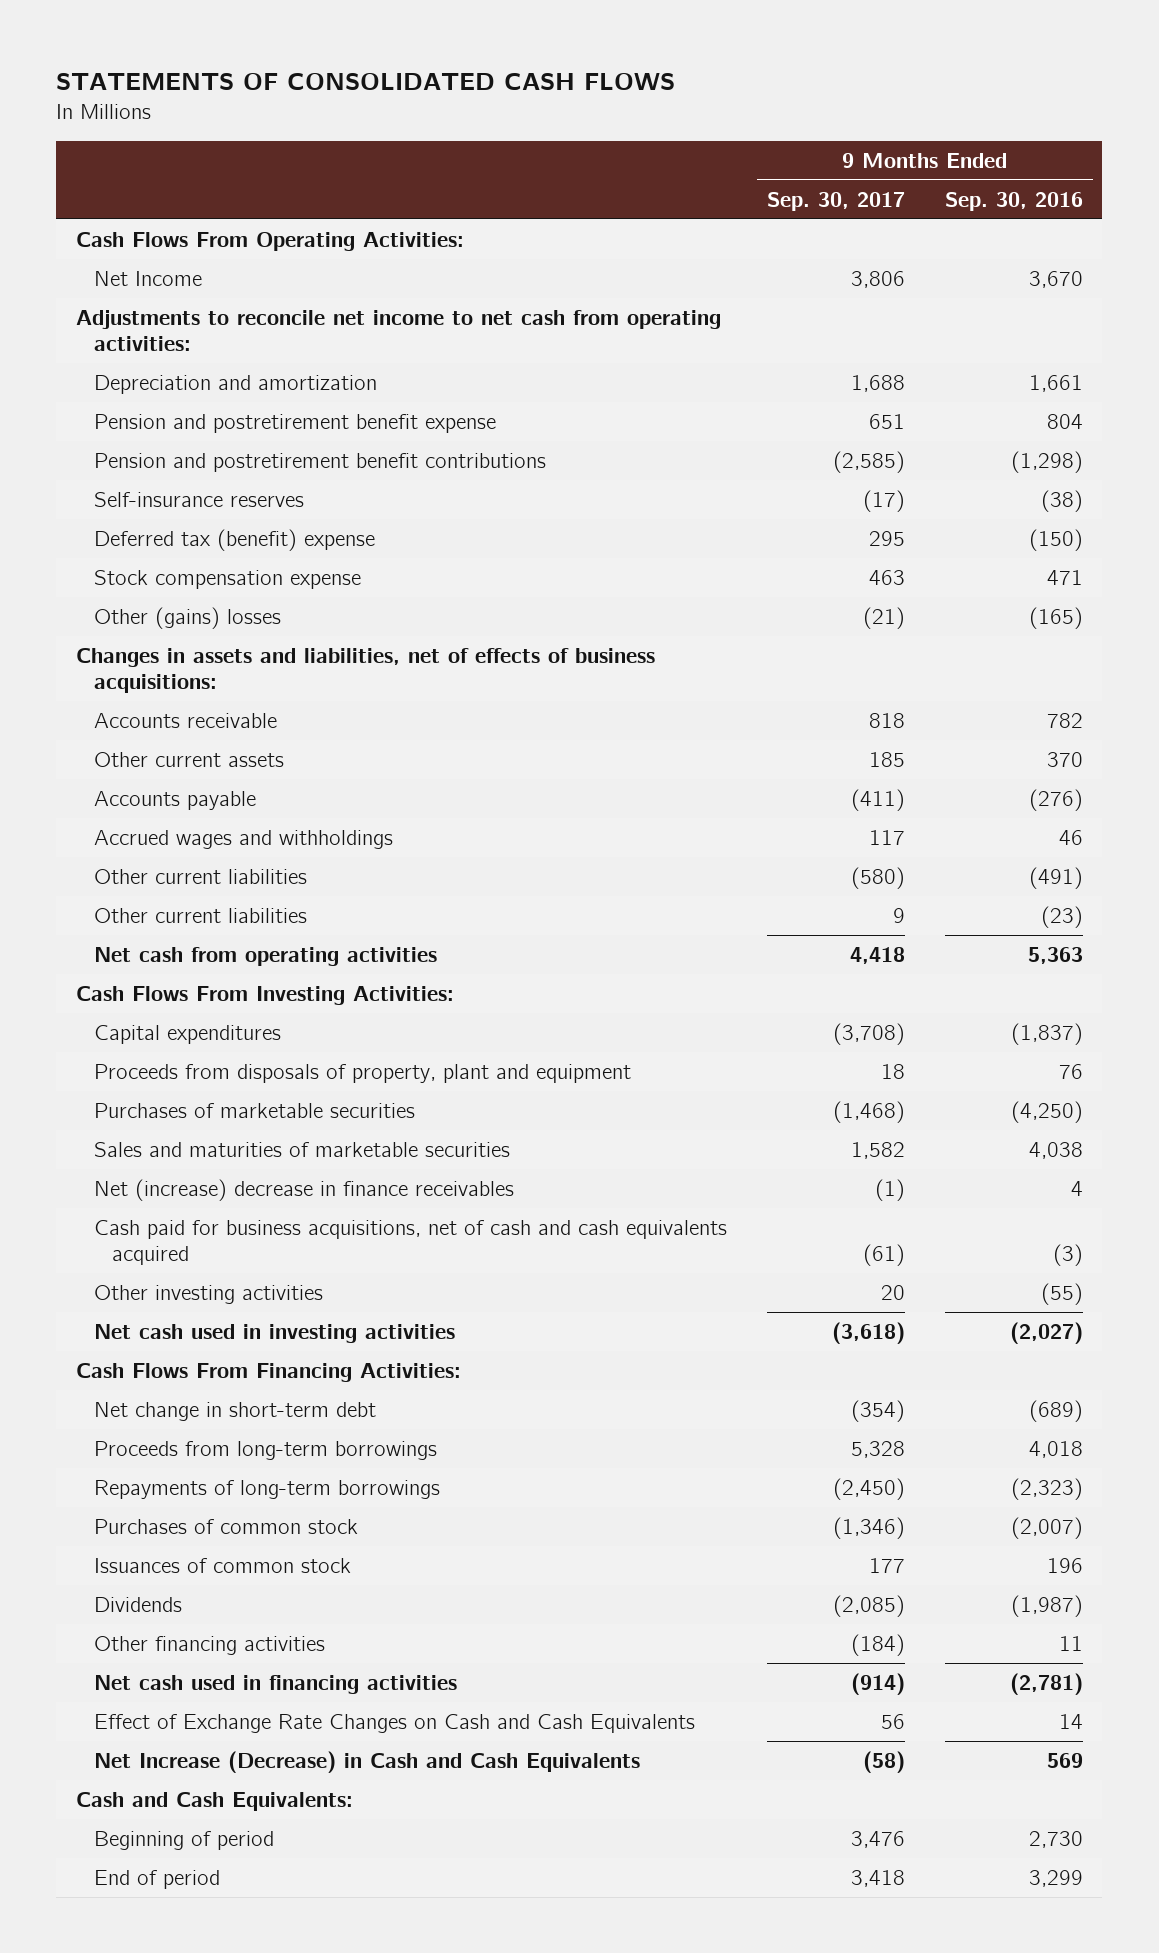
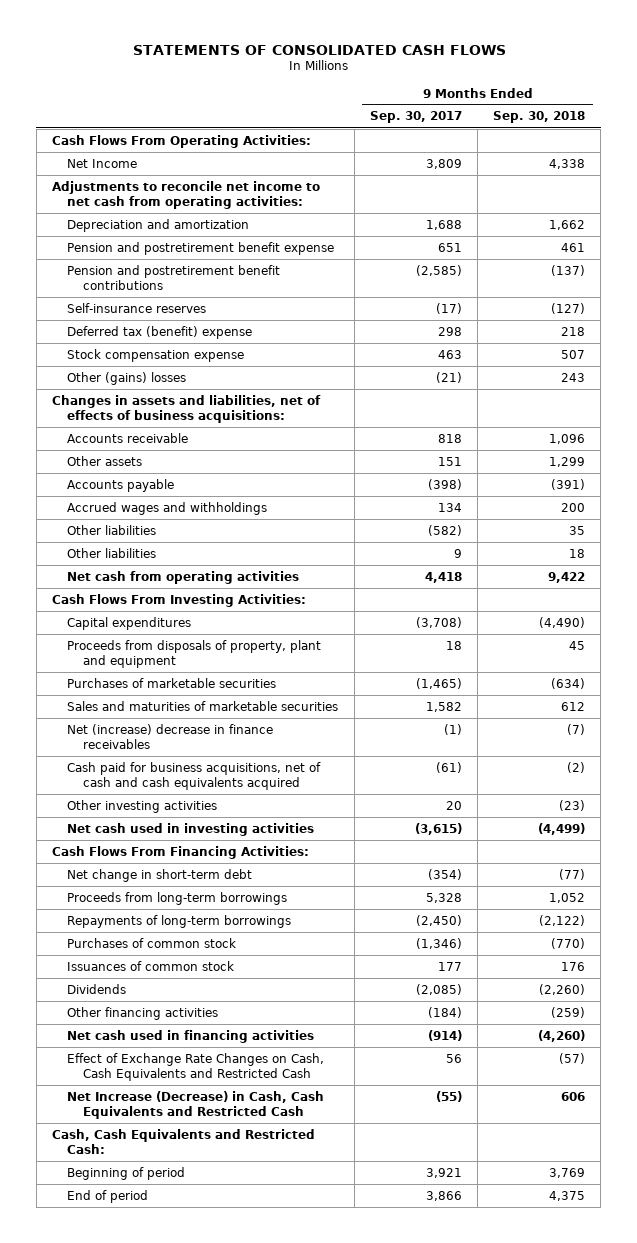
[944,191,1083,211] Sep. 30, 2016 -> none
none -> [493,111,586,124] Sep. 30, 2018
[850,270,905,288] 3,806 -> [425,158,462,169] 3,809
[868,530,905,546] 295 -> [437,326,462,336] 298
[94,751,285,767] Other current assets -> [67,455,143,466] Other assets
[868,751,905,767] 185 -> [437,456,462,466] 151
[850,788,905,811] (411) -> [427,478,462,490] (398)
[868,829,905,845] 117 -> [437,502,462,512] 134
[94,868,308,884] Other current liabilities -> [67,524,157,535] Other liabilities
[850,866,905,889] (580) -> [427,524,462,536] (582)
[94,907,308,923] Other current liabilities -> [67,547,157,558] Other liabilities
[832,1100,905,1123] (1,468) -> [415,677,462,689] (1,465)
[831,1321,905,1344] (3,618) -> [414,822,462,835] (3,615)
[94,1713,696,1733] Effect of Exchange Rate Changes on Cash and Cash Equivalents -> [67,1052,325,1081] Effect of Exchange Rate Changes on Cash, Cash Equivalents and Restricted Cash
[94,1750,641,1773] Net Increase (Decrease) in Cash and Cash Equivalents -> [67,1090,325,1119] Net Increase (Decrease) in Cash, Cash Equivalents and Restricted Cash
[862,1750,905,1773] (58) -> [435,1090,462,1102] (55)
[76,1791,354,1811] Cash and Cash Equivalents: -> [52,1128,316,1154] Cash, Cash Equivalents and Restricted Cash:
[850,1830,905,1848] 3,476 -> [425,1167,462,1178] 3,921
[850,1869,905,1887] 3,418 -> [425,1190,462,1201] 3,866

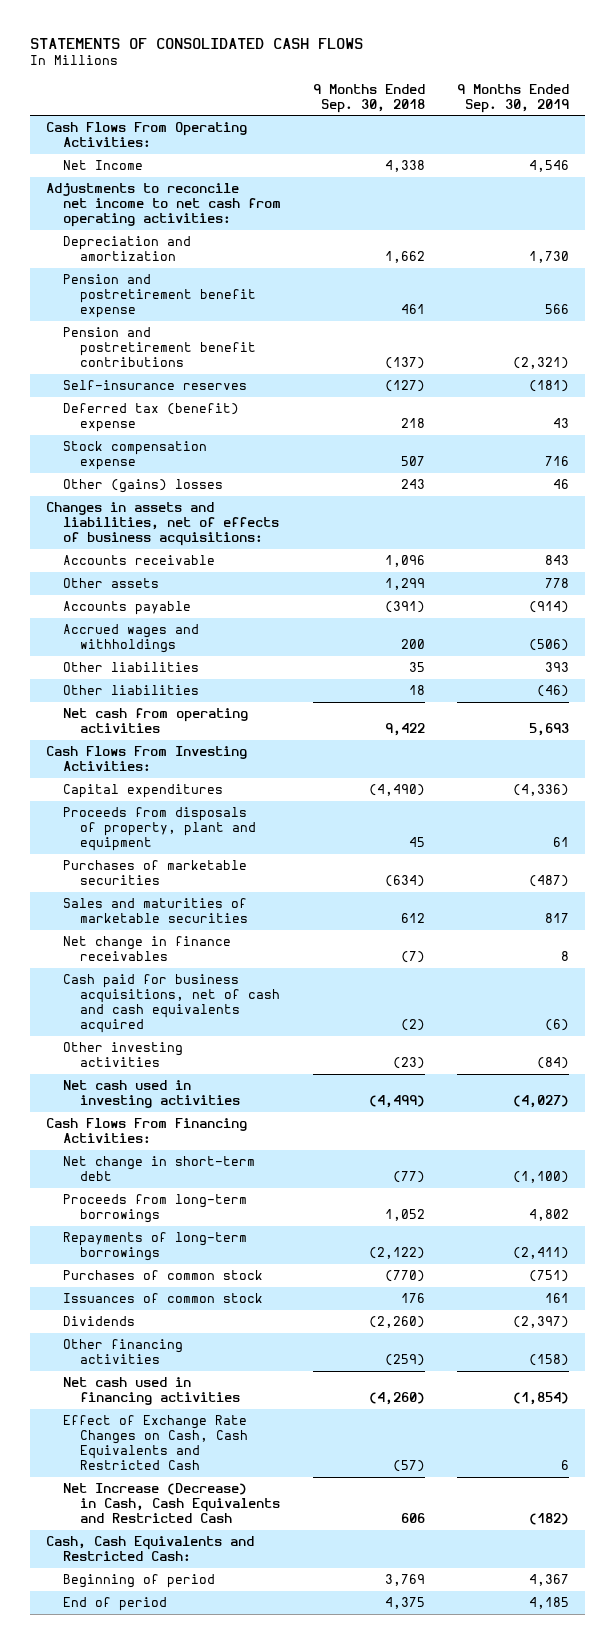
[369,111,462,124] Sep. 30, 2017 -> none
none -> [456,83,569,113] 9 Months Ended Sep. 30, 2019
[67,723,274,749] Net (increase) decrease in finance receivables -> [62,936,231,962] Net change in finance receivables

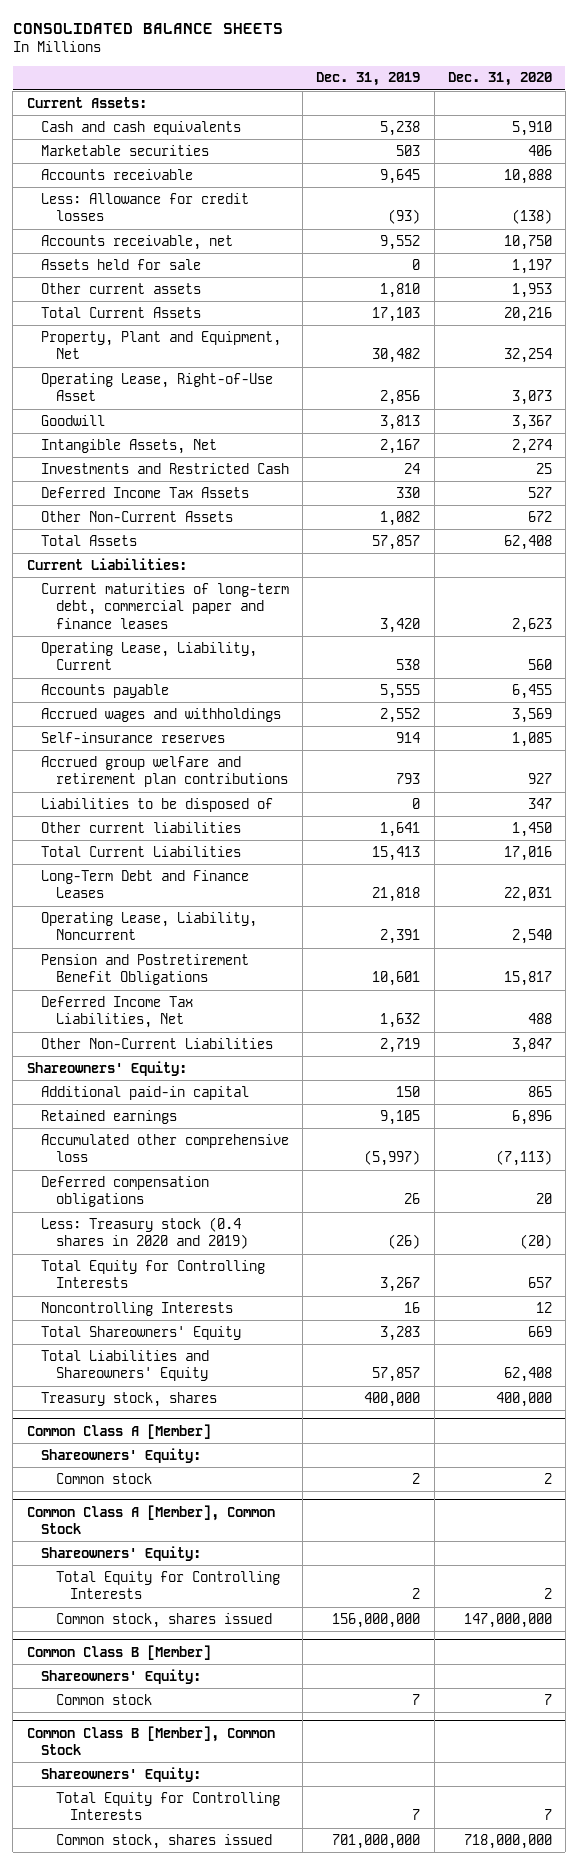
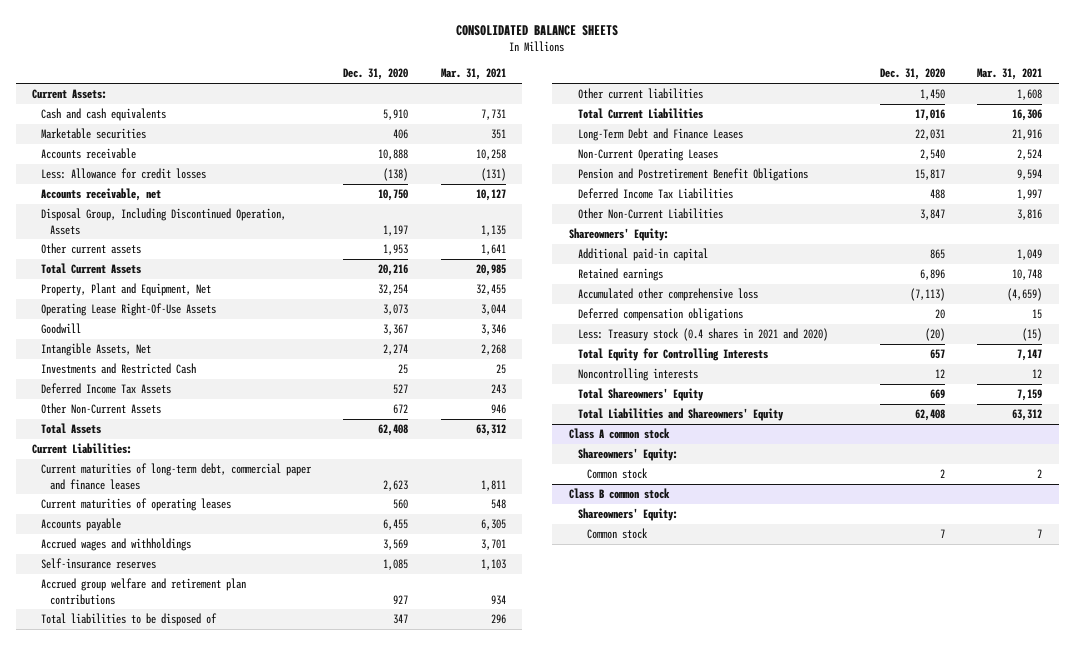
[316,72,421,87] Dec. 31, 2019 -> none
none -> [440,68,506,81] Mar. 31, 2021
[41,258,202,270] Assets held for sale -> [41,208,287,235] Disposal Group, Including Discontinued Operation, Assets
[41,372,274,402] Operating Lease, Right-of-Use Asset -> [41,303,217,317] Operating Lease Right-Of-Use Assets
[41,641,258,671] Operating Lease, Liability, Current -> [41,498,232,512] Current maturities of operating leases
[41,797,274,812] Liabilities to be disposed of -> [41,613,218,627] Total liabilities to be disposed of
[41,911,258,941] Operating Lease, Liability, Noncurrent -> [577,148,718,162] Non-Current Operating Leases
[41,995,194,1029] Deferred Income Tax Liabilities, Net -> [577,188,733,200] Deferred Income Tax Liabilities
[41,1216,248,1250] Less: Treasury stock (0.4 shares in 2020 and 2019) -> [577,328,828,342] Less: Treasury stock (0.4 shares in 2021 and 2020)
[41,1301,234,1316] Noncontrolling Interests -> [577,368,698,382] Noncontrolling interests
[41,1391,218,1407] Treasury stock, shares -> none
[26,1423,211,1439] Common Class A [Member] -> [568,428,670,440] Class A common stock
[26,1504,275,1534] Common Class A [Member], Common Stock -> none
[41,1545,202,1561] Shareowners' Equity: -> none
[55,1570,280,1600] Total Equity for Controlling Interests -> none
[55,1612,272,1628] Common stock, shares issued -> none
[26,1644,211,1660] Common Class B [Member] -> [568,488,670,500] Class B common stock
[26,1725,275,1755] Common Class B [Member], Common Stock -> none
[41,1766,202,1782] Shareowners' Equity: -> none
[55,1791,280,1821] Total Equity for Controlling Interests -> none
[55,1833,272,1849] Common stock, shares issued -> none

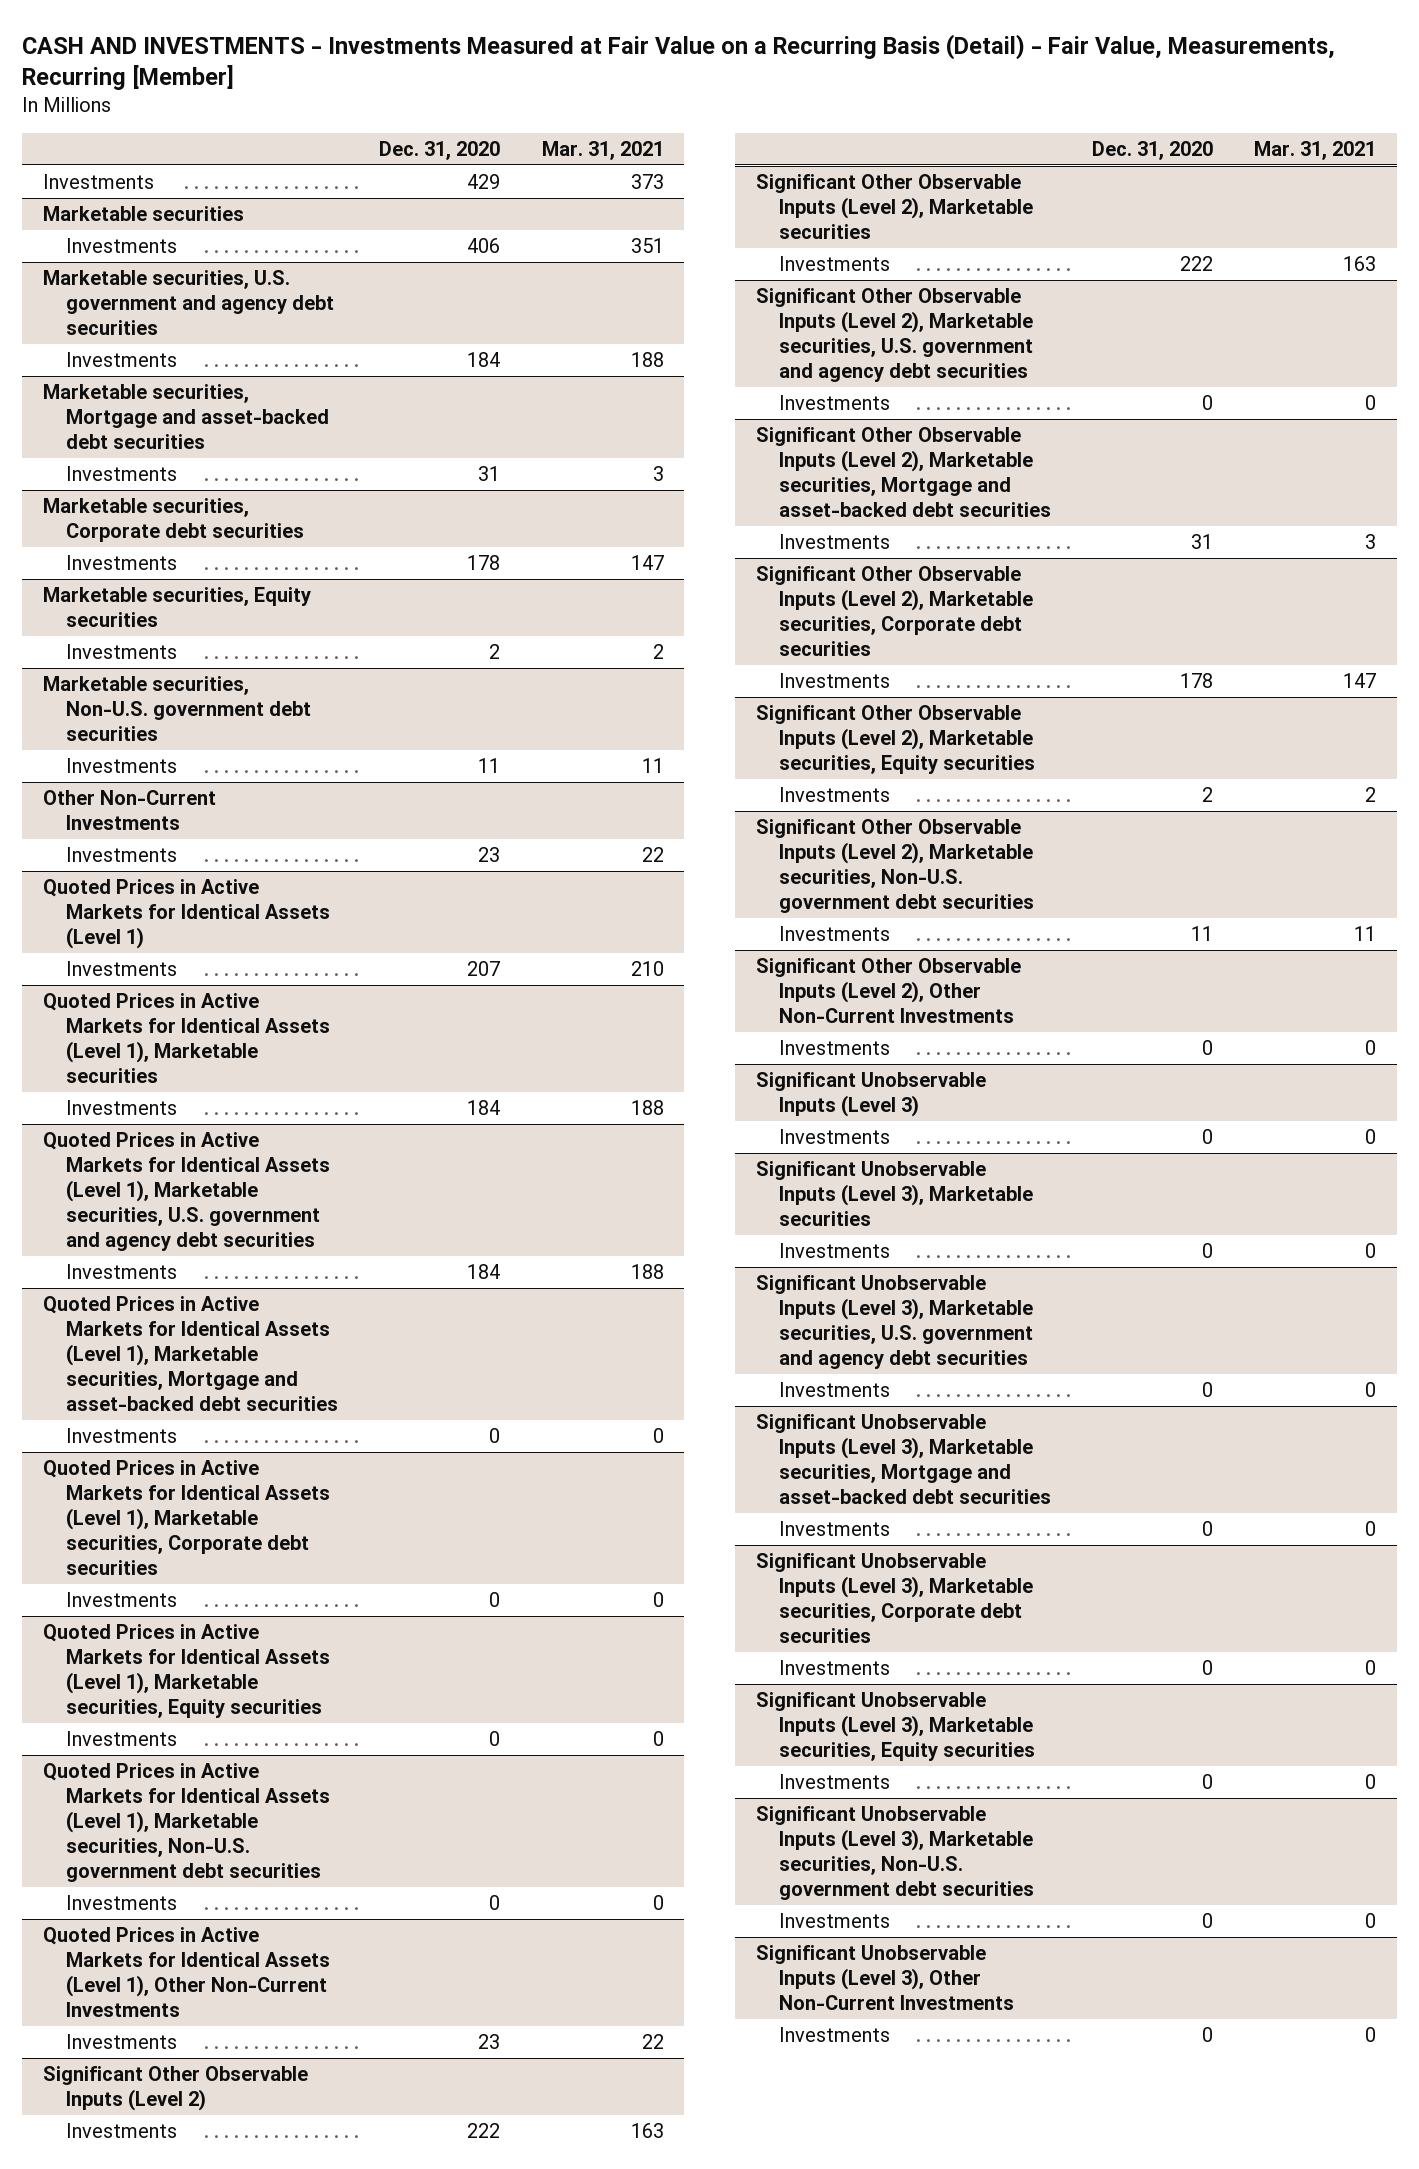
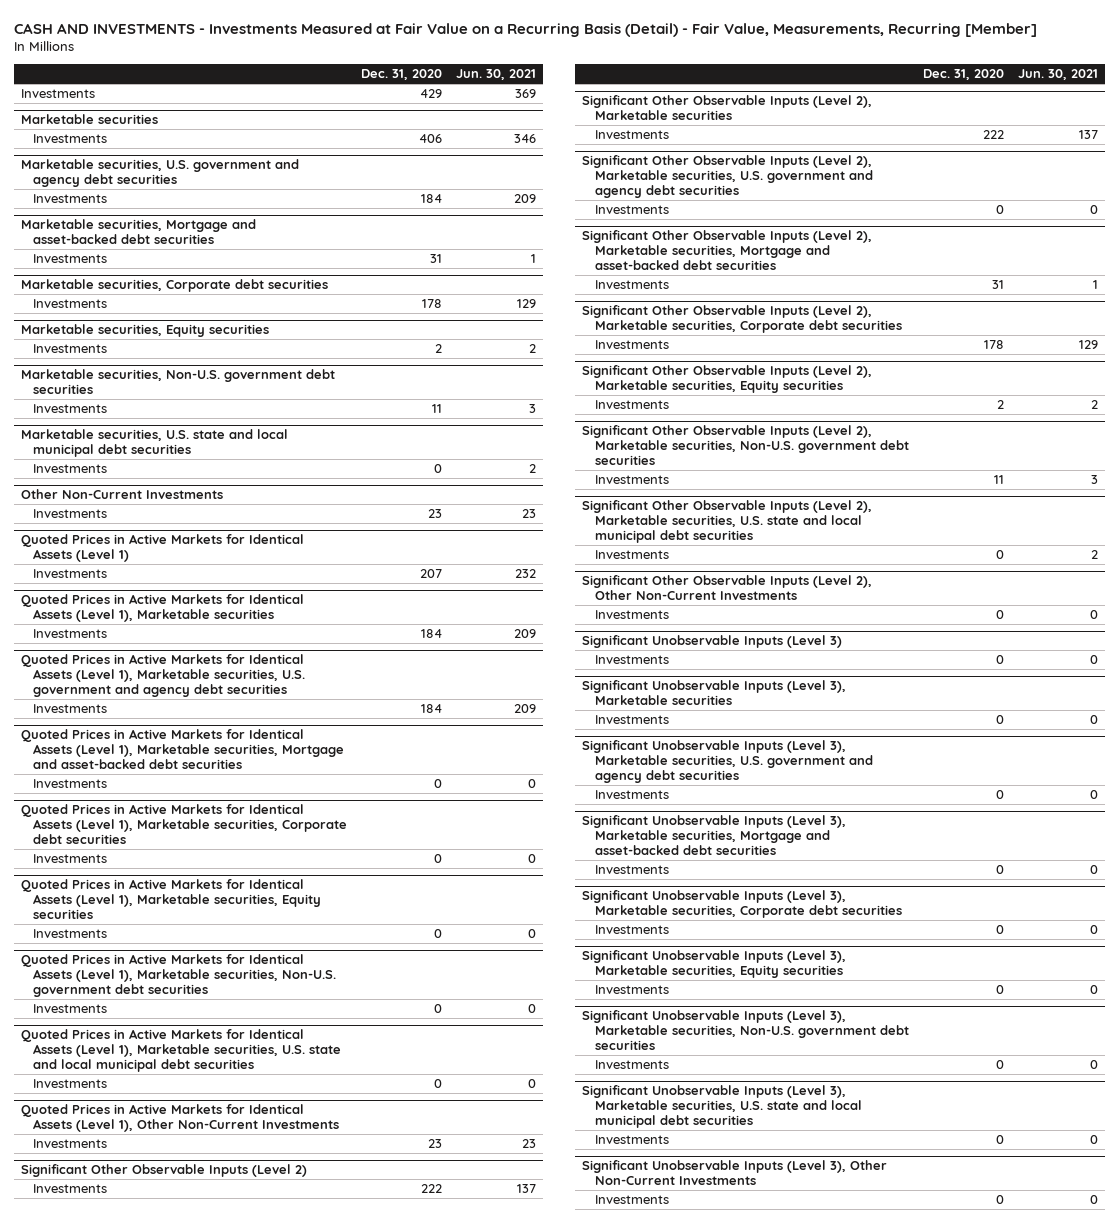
[541,140,664,160] Mar. 31, 2021 -> none
none -> [456,69,537,81] Jun. 30, 2021
none -> [20,429,288,458] Marketable securities, U.S. state and local municipal debt securities
none -> [33,463,108,473] Investments
none -> [20,1029,342,1073] Quoted Prices in Active Markets for Identical Assets (Level 1), Marketable securities, U.S. state and local municipal debt securities
none -> [33,1078,108,1088] Investments
none -> [582,500,873,544] Significant Other Observable Inputs (Level 2), Marketable securities, U.S. state and local municipal debt securities
none -> [594,549,669,559] Investments
none -> [582,1085,862,1129] Significant Unobservable Inputs (Level 3), Marketable securities, U.S. state and local municipal debt securities
none -> [594,1134,669,1144] Investments

